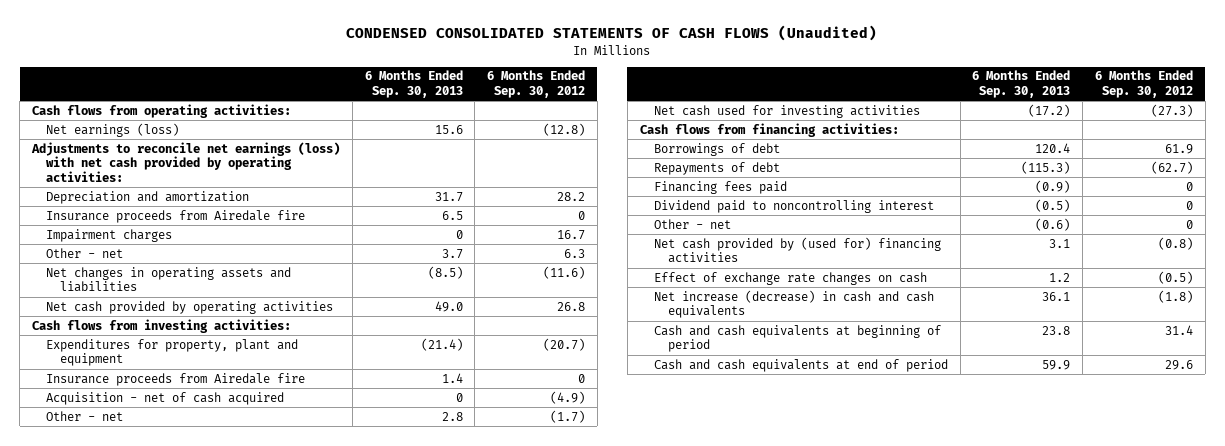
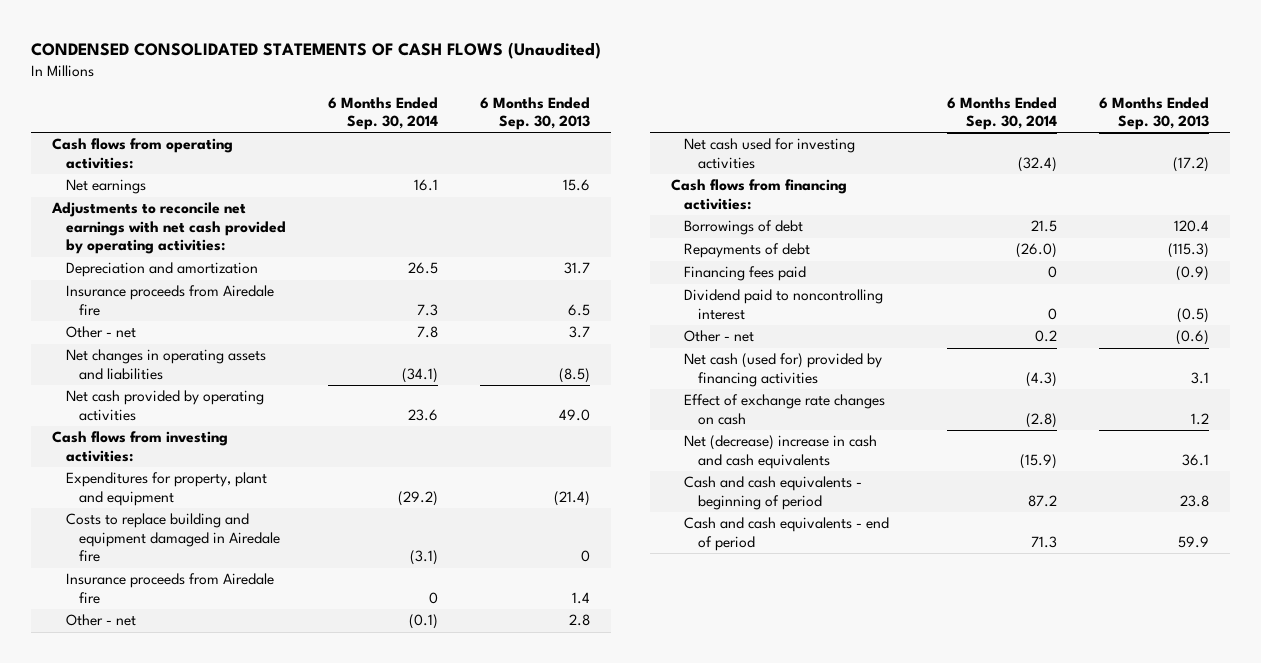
[487,70,586,98] 6 Months Ended Sep. 30, 2012 -> none
none -> [327,96,438,131] 6 Months Ended Sep. 30, 2014
[45,122,179,137] Net earnings (loss) -> [65,179,146,195] Net earnings
[30,141,340,182] Adjustments to reconcile net earnings (loss) with net cash provided by operating activities: -> [51,202,286,255] Adjustments to reconcile net earnings with net cash provided by operating activities:
[45,228,172,242] Impairment charges -> none
none -> [65,513,281,563] Costs to replace building and equipment damaged in Airedale fire
[45,391,284,405] Acquisition - net of cash acquired -> none
[653,236,941,264] Net cash provided by (used for) financing activities -> [684,353,883,387] Net cash (used for) provided by financing activities
[653,289,934,319] Net increase (decrease) in cash and cash equivalents -> [684,435,878,469] Net (decrease) increase in cash and cash equivalents
[653,324,941,353] Cash and cash equivalents at beginning of period -> [684,476,863,510] Cash and cash equivalents - beginning of period
[653,358,948,372] Cash and cash equivalents at end of period -> [684,517,890,551] Cash and cash equivalents - end of period

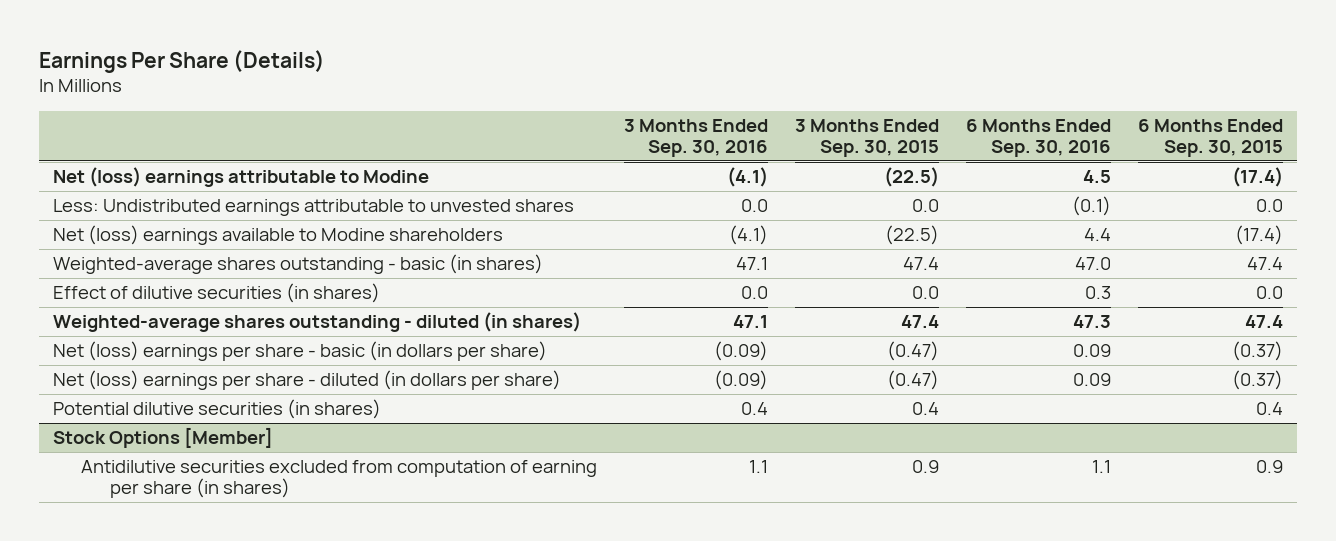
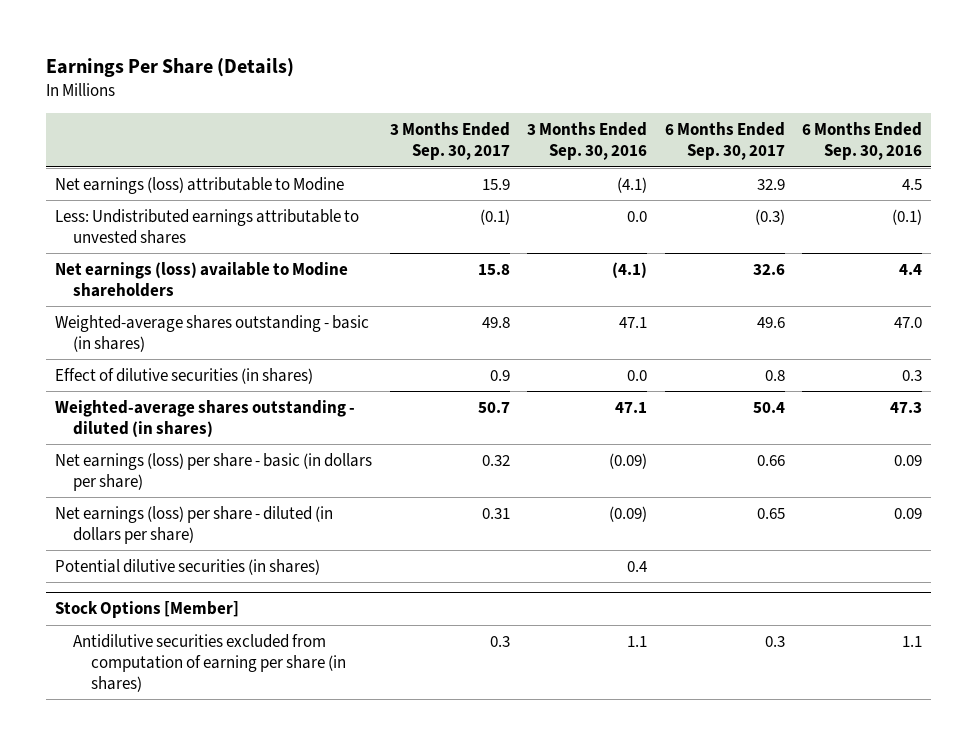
[795,118,940,158] 3 Months Ended Sep. 30, 2015 -> none
[1138,118,1284,158] 6 Months Ended Sep. 30, 2015 -> none
none -> [389,122,510,161] 3 Months Ended Sep. 30, 2017
none -> [664,122,785,161] 6 Months Ended Sep. 30, 2017
[52,167,429,188] Net (loss) earnings attributable to Modine -> [55,176,345,194] Net earnings (loss) attributable to Modine
[52,225,503,246] Net (loss) earnings available to Modine shareholders -> [55,261,349,297] Net earnings (loss) available to Modine shareholders
[52,341,547,362] Net (loss) earnings per share - basic (in dollars per share) -> [55,452,373,491] Net earnings (loss) per share - basic (in dollars per share)
[52,370,561,391] Net (loss) earnings per share - diluted (in dollars per share) -> [55,505,334,544] Net earnings (loss) per share - diluted (in dollars per share)

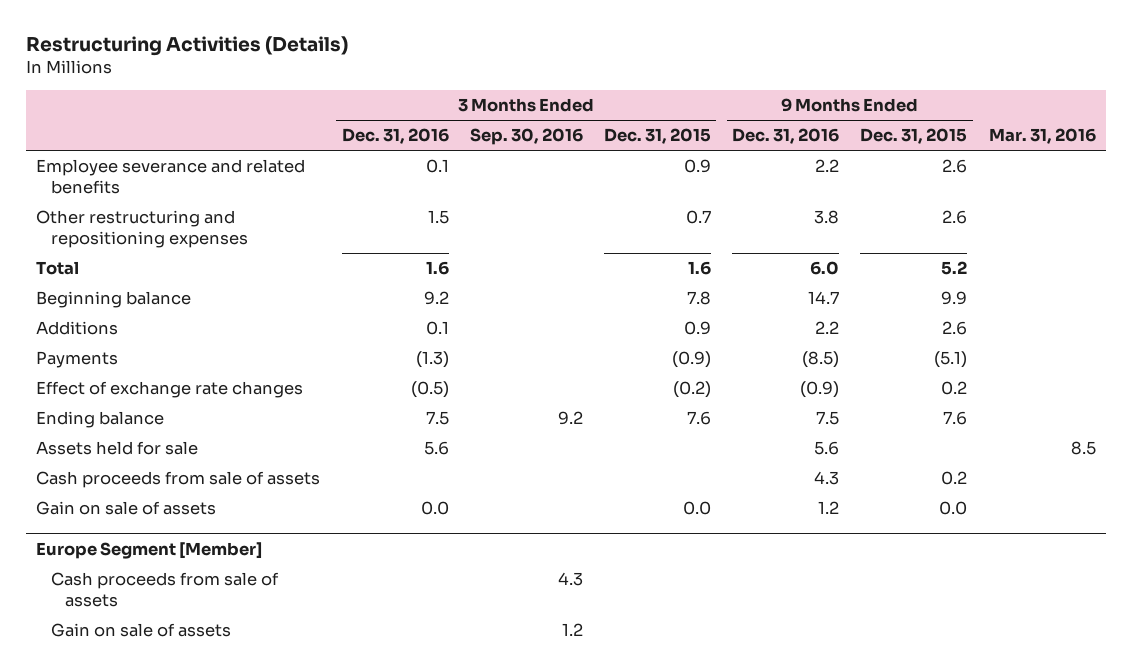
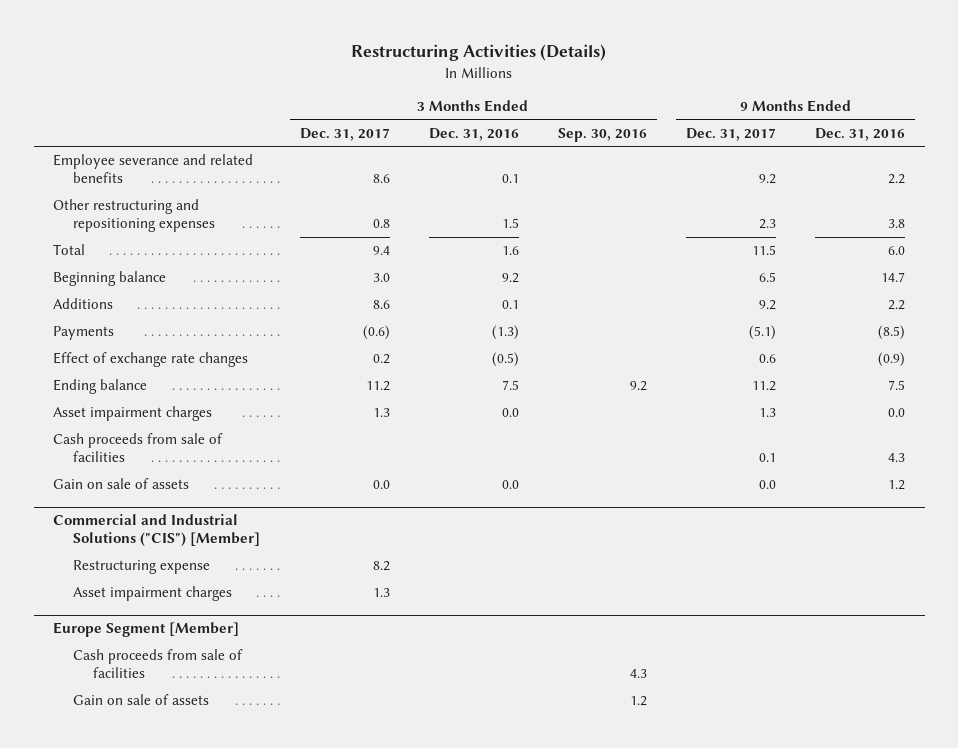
[604,128,712,145] Dec. 31, 2015 -> none
[860,128,968,145] Dec. 31, 2015 -> none
[988,128,1096,145] Mar. 31, 2016 -> none
none -> [299,128,390,142] Dec. 31, 2017
none -> [685,128,776,142] Dec. 31, 2017
[36,441,199,456] Assets held for sale -> none
none -> [53,406,213,422] Asset impairment charges
[36,471,321,489] Cash proceeds from sale of assets -> [53,433,224,463] Cash proceeds from sale of facilities
none -> [53,514,261,548] Commercial and Industrial Solutions ("CIS") [Member]
none -> [73,560,211,575] Restructuring expense
none -> [73,586,233,602] Asset impairment charges
[50,572,279,608] Cash proceeds from sale of assets -> [73,649,244,679] Cash proceeds from sale of facilities

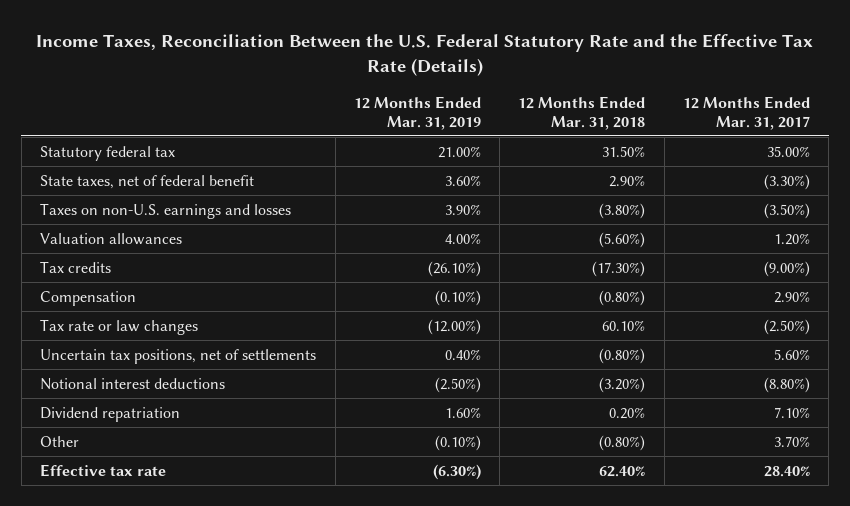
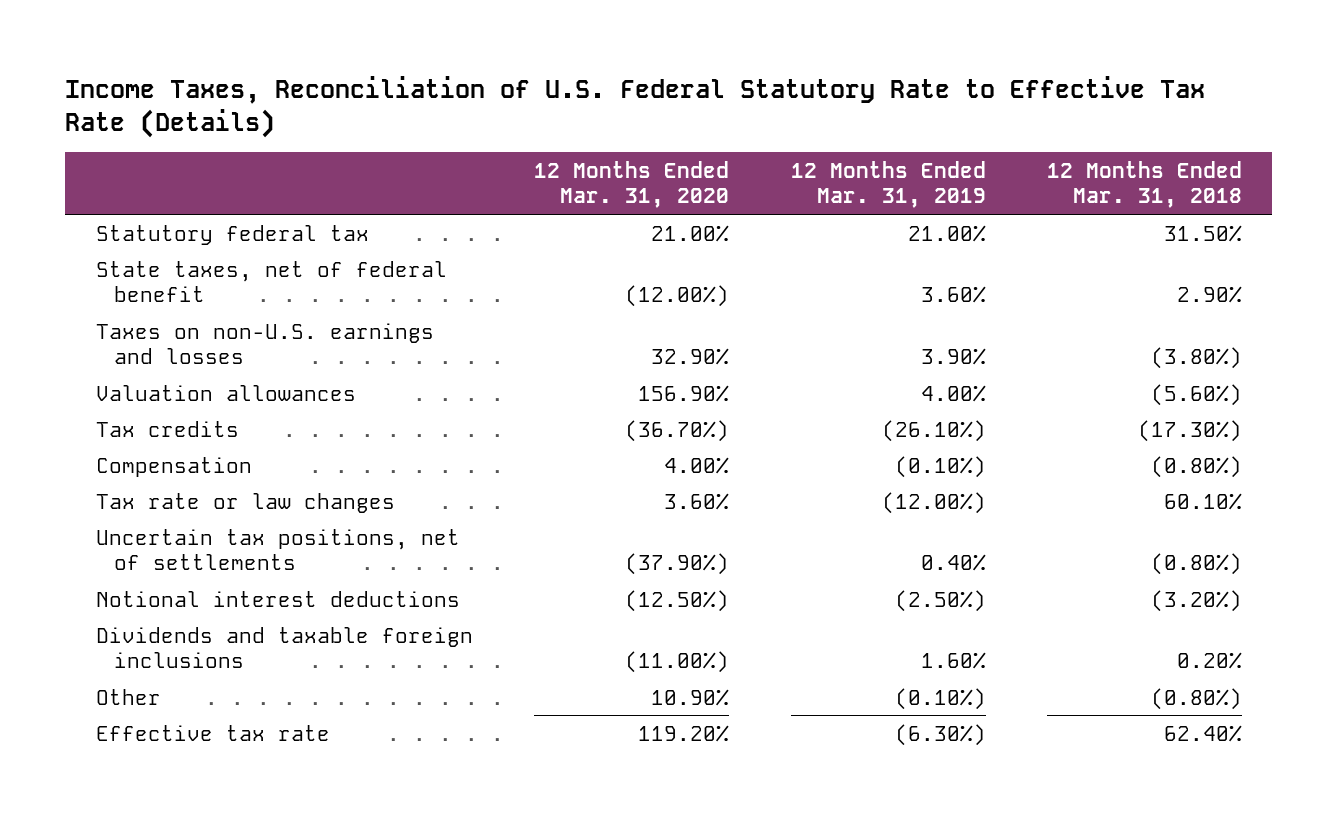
[36,33,814,76] Income Taxes, Reconciliation Between the U.S. Federal Statutory Rate and the Effective Tax Rate (Details) -> [65,76,1206,139] Income Taxes, Reconciliation of U.S. Federal Statutory Rate to Effective Tax Rate (Details)
[683,95,811,130] 12 Months Ended Mar. 31, 2017 -> none
none -> [534,161,730,209] 12 Months Ended Mar. 31, 2020
[40,406,181,422] Dividend repatriation -> [95,626,473,668] Dividends and taxable foreign inclusions

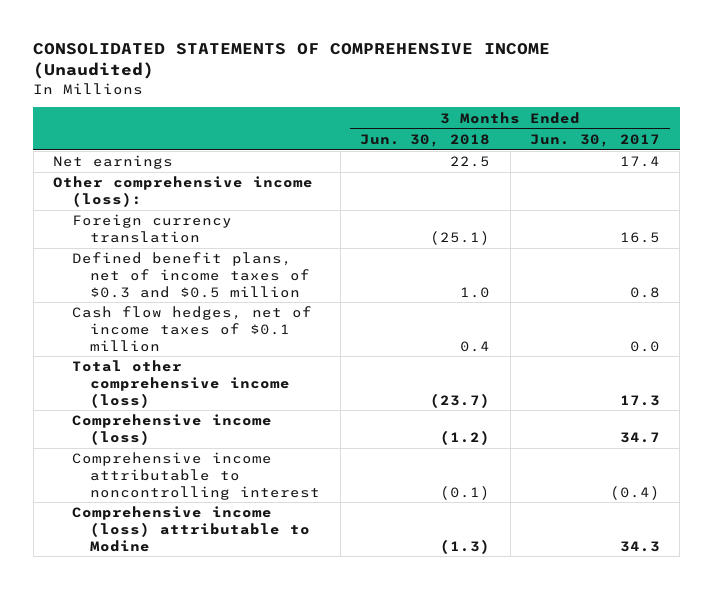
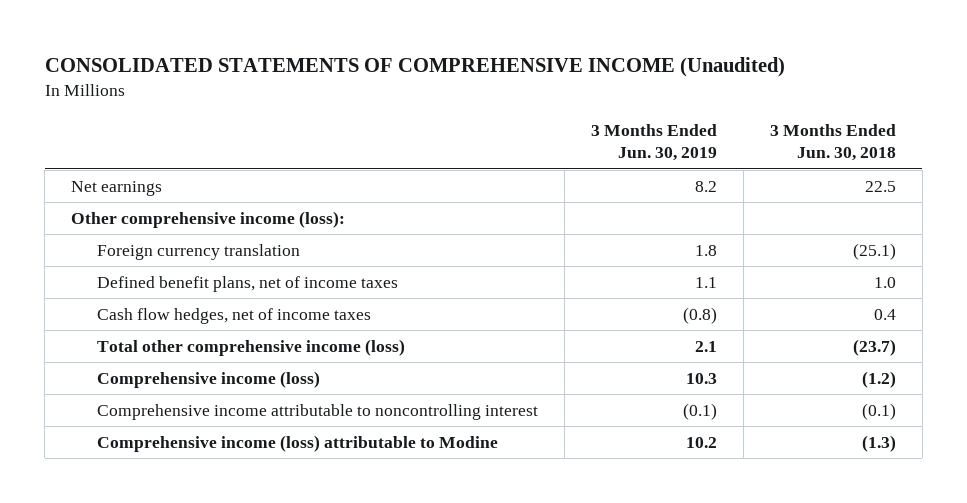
[530,133,661,147] Jun. 30, 2017 -> none
none -> [590,123,717,162] 3 Months Ended Jun. 30, 2019
[71,252,311,298] Defined benefit plans, net of income taxes of $0.3 and $0.5 million -> [96,275,398,292] Defined benefit plans, net of income taxes
[71,306,312,352] Cash flow hedges, net of income taxes of $0.1 million -> [96,307,371,324] Cash flow hedges, net of income taxes

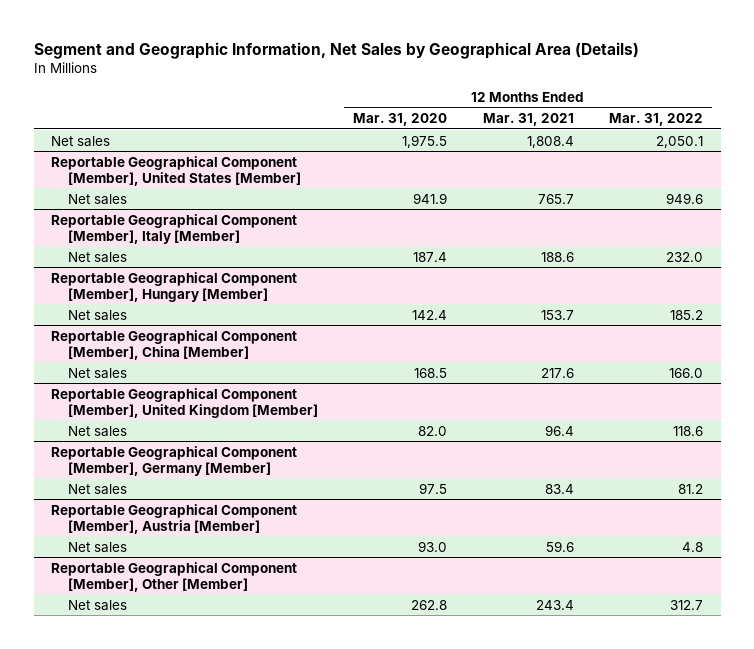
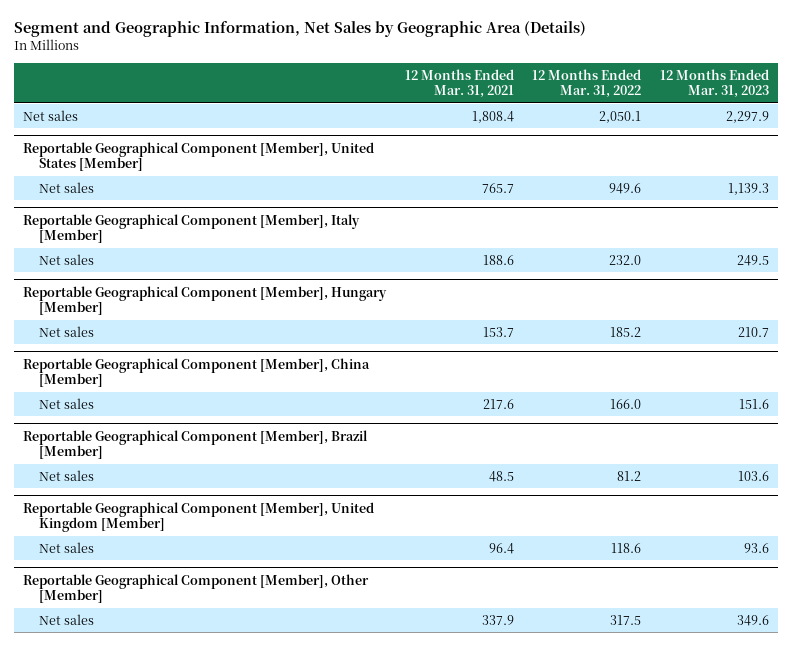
[33,41,639,59] Segment and Geographic Information, Net Sales by Geographical Area (Details) -> [13,21,586,38] Segment and Geographic Information, Net Sales by Geographic Area (Details)
[353,113,448,127] Mar. 31, 2020 -> none
none -> [660,68,770,99] 12 Months Ended Mar. 31, 2023
none -> [23,429,369,460] Reportable Geographical Component [Member], Brazil [Member]
none -> [38,469,94,481] Net sales
[51,445,298,476] Reportable Geographical Component [Member], Germany [Member] -> none
[67,483,127,495] Net sales -> none
[51,503,298,534] Reportable Geographical Component [Member], Austria [Member] -> none
[67,541,127,553] Net sales -> none
[535,599,574,610] 243.4 -> [481,614,514,625] 337.9
[670,599,704,610] 312.7 -> [610,614,642,625] 317.5

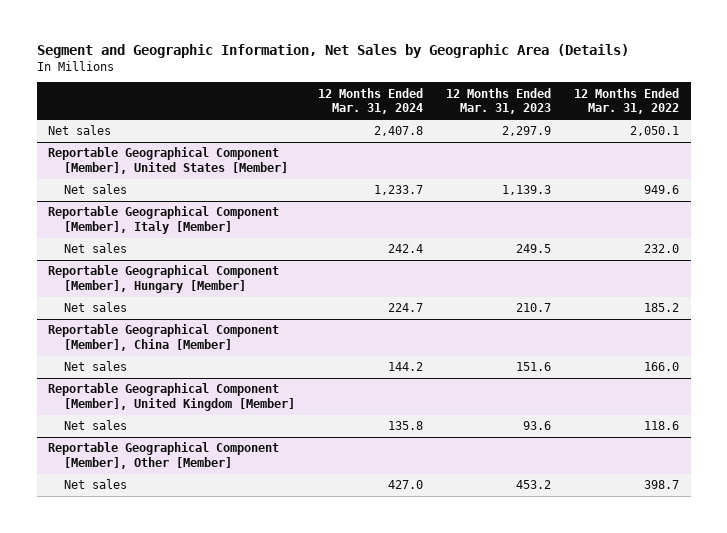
[404,68,514,99] 12 Months Ended Mar. 31, 2021 -> none
none -> [318,87,424,115] 12 Months Ended Mar. 31, 2024
[23,429,369,460] Reportable Geographical Component [Member], Brazil [Member] -> none
[38,469,94,481] Net sales -> none
[610,614,642,625] 317.5 -> [644,480,680,490] 398.7
[737,614,770,626] 349.6 -> [516,480,552,490] 453.2

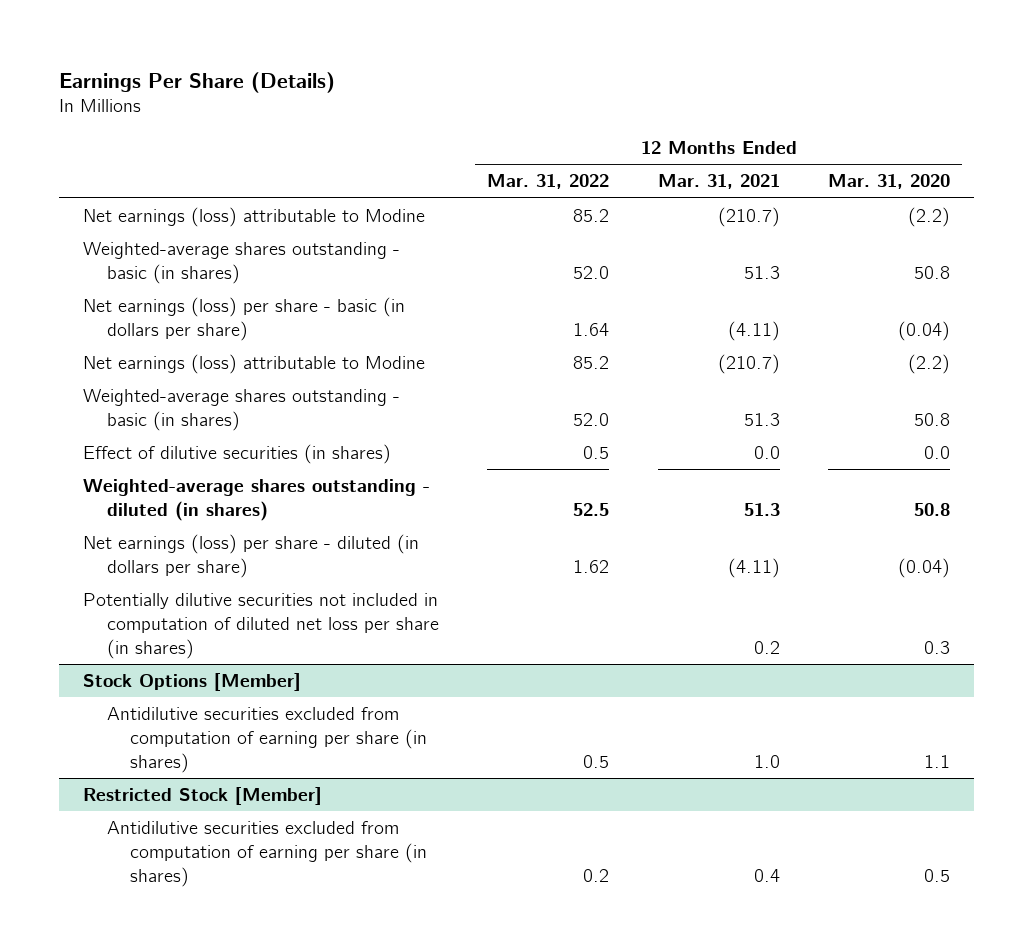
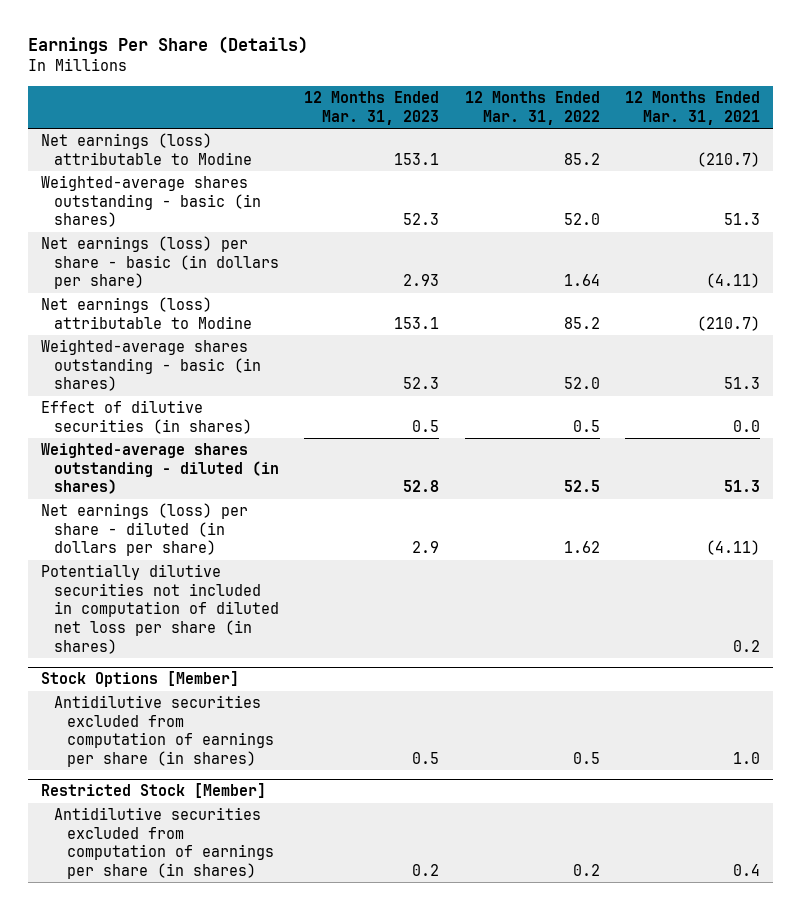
[827,174,950,190] Mar. 31, 2020 -> none
none -> [304,91,440,125] 12 Months Ended Mar. 31, 2023
[106,707,428,773] Antidilutive securities excluded from computation of earning per share (in shares) -> [53,695,275,768] Antidilutive securities excluded from computation of earnings per share (in shares)
[106,821,428,887] Antidilutive securities excluded from computation of earning per share (in shares) -> [53,807,275,880] Antidilutive securities excluded from computation of earnings per share (in shares)

